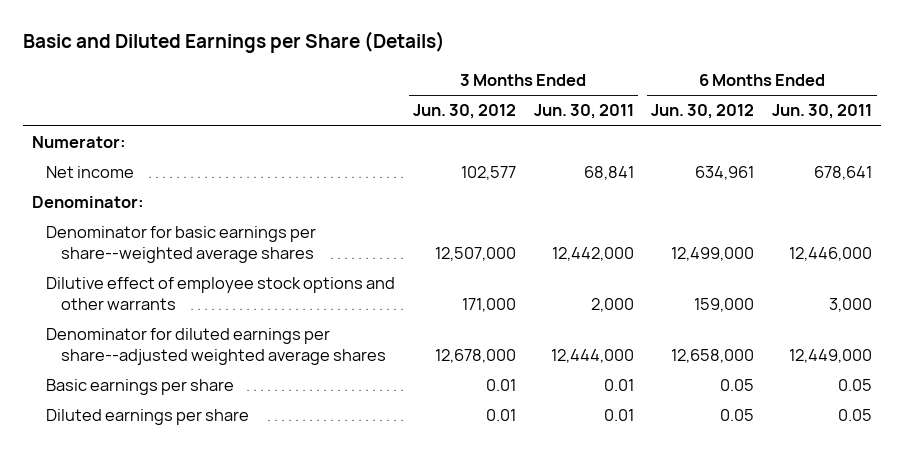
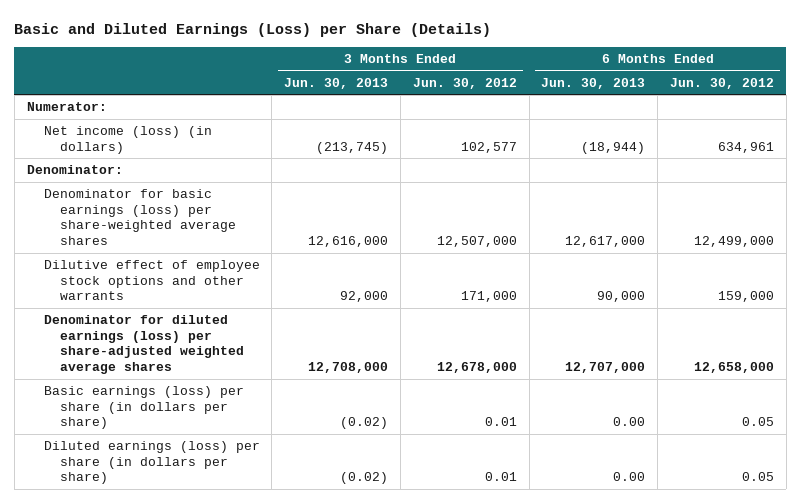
[22,31,445,54] Basic and Diluted Earnings per Share (Details) -> [14,23,492,38] Basic and Diluted Earnings (Loss) per Share (Details)
[533,104,634,120] Jun. 30, 2011 -> none
[772,104,873,120] Jun. 30, 2011 -> none
none -> [284,77,389,89] Jun. 30, 2013
none -> [541,77,646,89] Jun. 30, 2013
[46,166,135,179] Net income -> [43,126,212,154] Net income (loss) (in dollars)
[46,226,317,263] Denominator for basic earnings per share--weighted average shares -> [43,189,237,246] Denominator for basic earnings (loss) per share-weighted average shares
[46,328,386,365] Denominator for diluted earnings per share--adjusted weighted average shares -> [43,315,245,375] Denominator for diluted earnings (loss) per share-adjusted weighted average shares
[46,379,235,396] Basic earnings per share -> [43,386,244,430] Basic earnings (loss) per share (in dollars per share)
[46,409,250,426] Diluted earnings per share -> [43,441,260,485] Diluted earnings (loss) per share (in dollars per share)

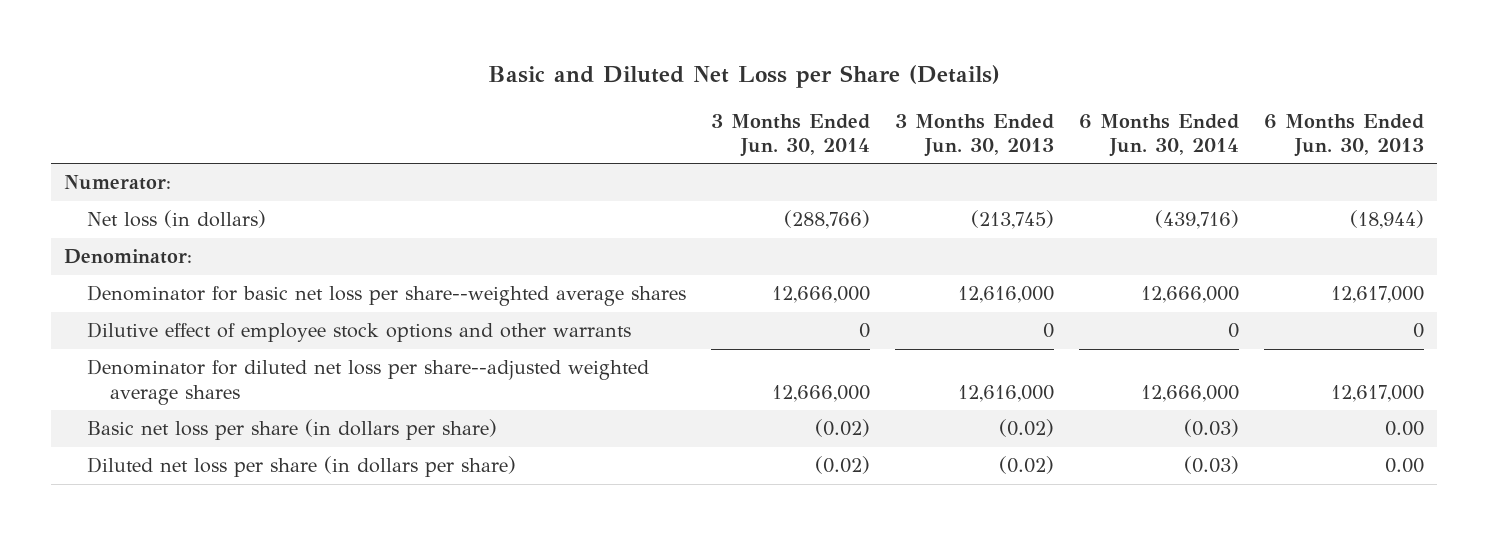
[14,23,492,38] Basic and Diluted Earnings (Loss) per Share (Details) -> [488,65,1001,89] Basic and Diluted Net Loss per Share (Details)
[412,77,517,89] Jun. 30, 2012 -> none
[670,77,775,89] Jun. 30, 2012 -> none
none -> [710,113,870,157] 3 Months Ended Jun. 30, 2014
none -> [1079,113,1240,157] 6 Months Ended Jun. 30, 2014
[43,126,212,154] Net income (loss) (in dollars) -> [86,210,266,229] Net loss (in dollars)
[43,189,237,246] Denominator for basic earnings (loss) per share-weighted average shares -> [86,285,686,307] Denominator for basic net loss per share--weighted average shares
[340,291,389,303] 92,000 -> [1043,323,1055,339] 0
[597,291,646,303] 90,000 -> [1413,323,1425,339] 0
[43,315,245,375] Denominator for diluted earnings (loss) per share-adjusted weighted average shares -> [86,359,649,405] Denominator for diluted net loss per share--adjusted weighted average shares
[308,362,389,374] 12,708,000 -> [958,384,1055,402] 12,616,000
[565,362,646,374] 12,707,000 -> [1331,384,1425,402] 12,617,000
[43,386,244,430] Basic earnings (loss) per share (in dollars per share) -> [86,419,497,441] Basic net loss per share (in dollars per share)
[43,441,260,485] Diluted earnings (loss) per share (in dollars per share) -> [86,456,516,478] Diluted net loss per share (in dollars per share)

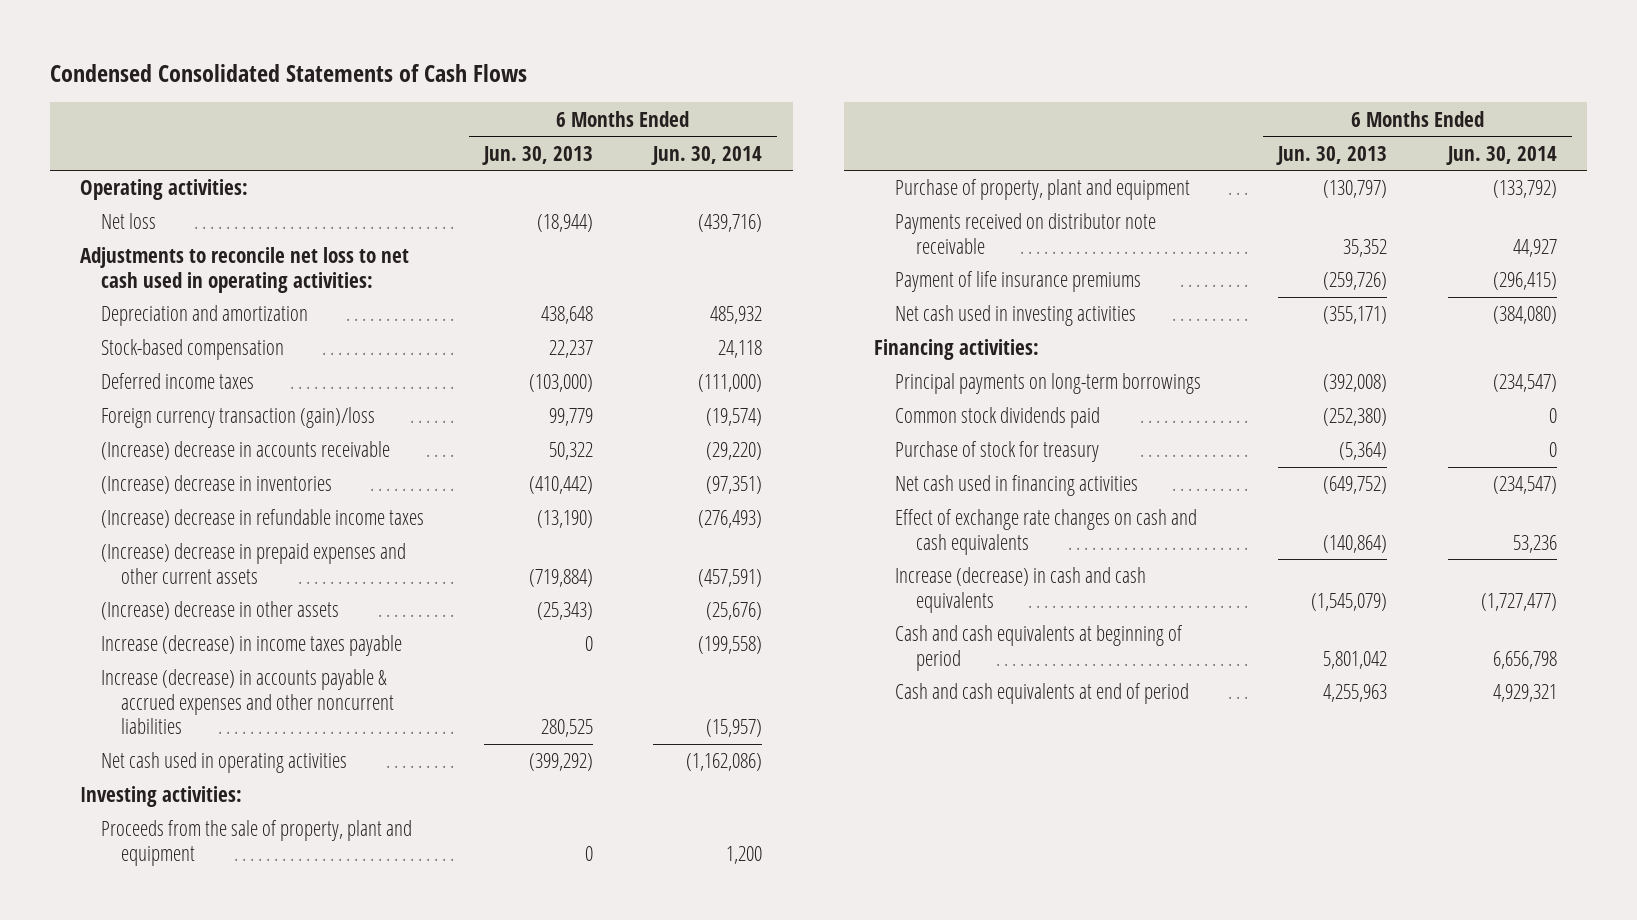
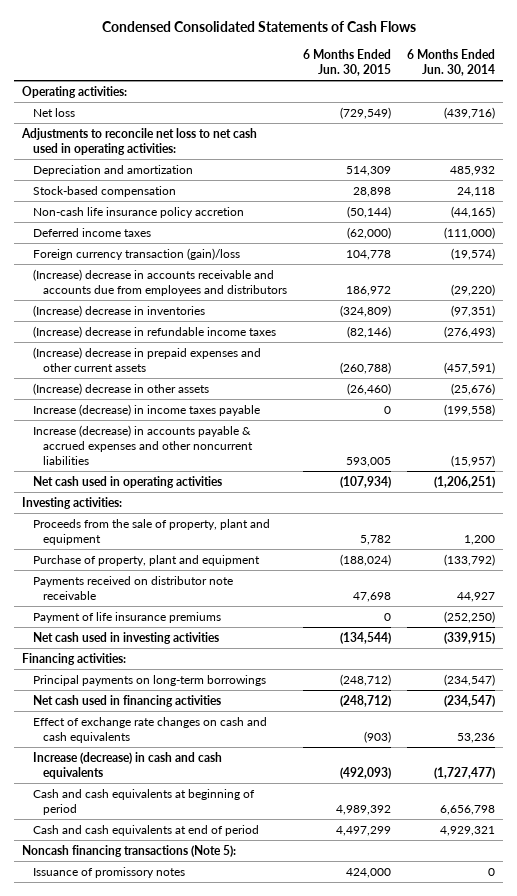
[481,145,593,165] Jun. 30, 2013 -> none
none -> [303,48,392,76] 6 Months Ended Jun. 30, 2015
none -> [32,206,244,218] Non-cash life insurance policy accretion
[100,441,390,461] (Increase) decrease in accounts receivable -> [32,268,288,296] (Increase) decrease in accounts receivable and accounts due from employees and distributors
[686,753,763,772] (1,162,086) -> [434,475,496,488] (1,206,251)
[1492,272,1557,291] (296,415) -> [444,610,496,623] (252,250)
[1492,306,1557,325] (384,080) -> [444,631,496,644] (339,915)
[894,407,1100,429] Common stock dividends paid -> none
[894,441,1099,463] Purchase of stock for treasury -> none
none -> [22,844,237,857] Noncash financing transactions (Note 5):
none -> [32,866,185,878] Issuance of promissory notes

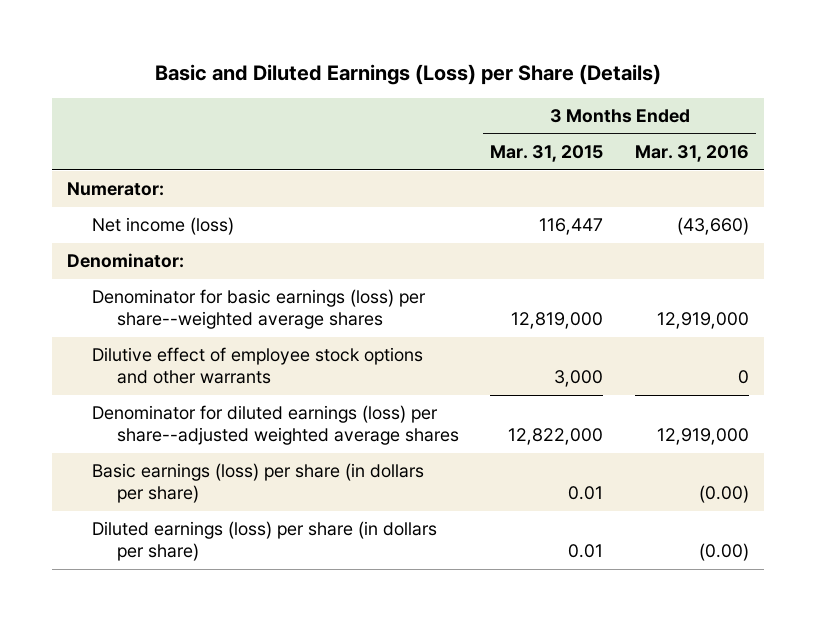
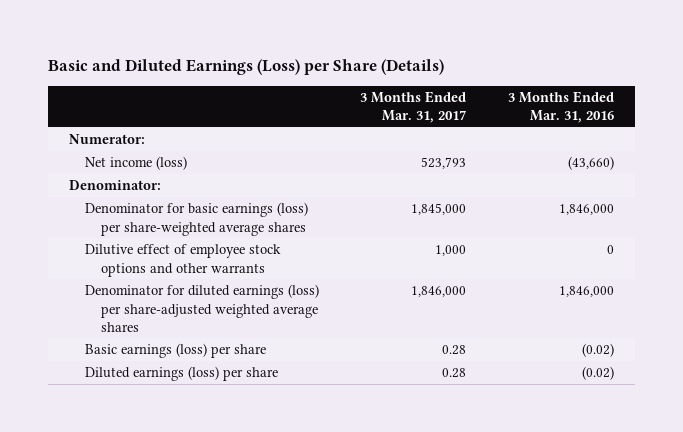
[490,145,604,163] Mar. 31, 2015 -> none
none -> [360,90,467,124] 3 Months Ended Mar. 31, 2017
[92,289,427,330] Denominator for basic earnings (loss) per share--weighted average shares -> [84,202,308,236] Denominator for basic earnings (loss) per share-weighted average shares
[656,312,749,330] 12,919,000 -> [558,204,614,216] 1,846,000
[92,405,460,446] Denominator for diluted earnings (loss) per share--adjusted weighted average shares -> [84,284,319,332] Denominator for diluted earnings (loss) per share-adjusted weighted average shares
[656,428,749,446] 12,919,000 -> [558,286,614,298] 1,846,000
[92,463,425,504] Basic earnings (loss) per share (in dollars per share) -> [84,343,266,359] Basic earnings (loss) per share
[698,485,749,504] (0.00) -> [581,343,614,358] (0.02)
[92,521,438,562] Diluted earnings (loss) per share (in dollars per share) -> [84,366,278,382] Diluted earnings (loss) per share
[698,543,749,562] (0.00) -> [581,366,614,381] (0.02)

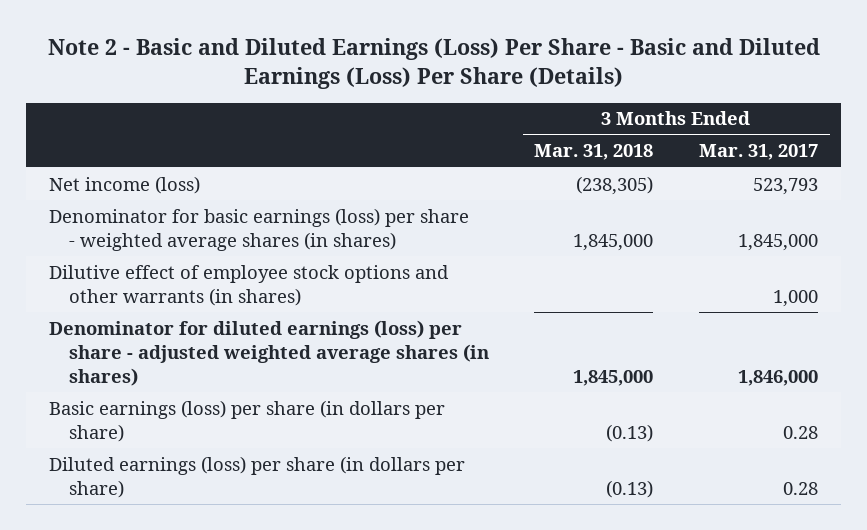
[48,59,445,76] Basic and Diluted Earnings (Loss) per Share (Details) -> [47,38,820,89] Note 2 - Basic and Diluted Earnings (Loss) Per Share - Basic and Diluted Earnings (Loss) Per Share (Details)
[507,90,614,124] 3 Months Ended Mar. 31, 2016 -> none
none -> [534,144,654,161] Mar. 31, 2018
[69,134,146,145] Numerator: -> none
[69,180,162,191] Denominator: -> none
[84,202,308,236] Denominator for basic earnings (loss) per share-weighted average shares -> [49,207,470,251] Denominator for basic earnings (loss) per share - weighted average shares (in shares)
[84,244,281,277] Dilutive effect of employee stock options and other warrants -> [49,264,450,306] Dilutive effect of employee stock options and other warrants (in shares)
[84,284,319,332] Denominator for diluted earnings (loss) per share-adjusted weighted average shares -> [49,319,489,386] Denominator for diluted earnings (loss) per share - adjusted weighted average shares (in shares)
[84,343,266,359] Basic earnings (loss) per share -> [49,399,446,442] Basic earnings (loss) per share (in dollars per share)
[84,366,278,382] Diluted earnings (loss) per share -> [49,455,466,498] Diluted earnings (loss) per share (in dollars per share)

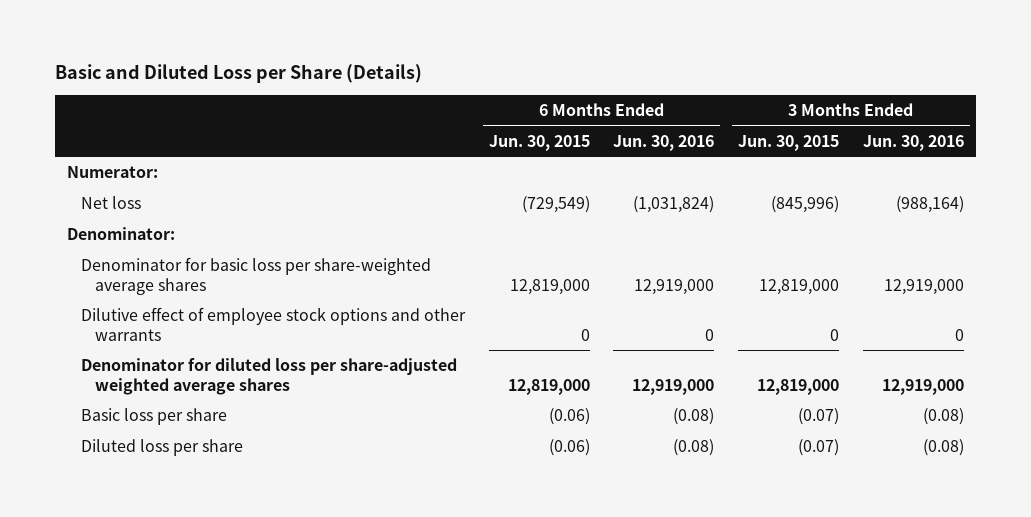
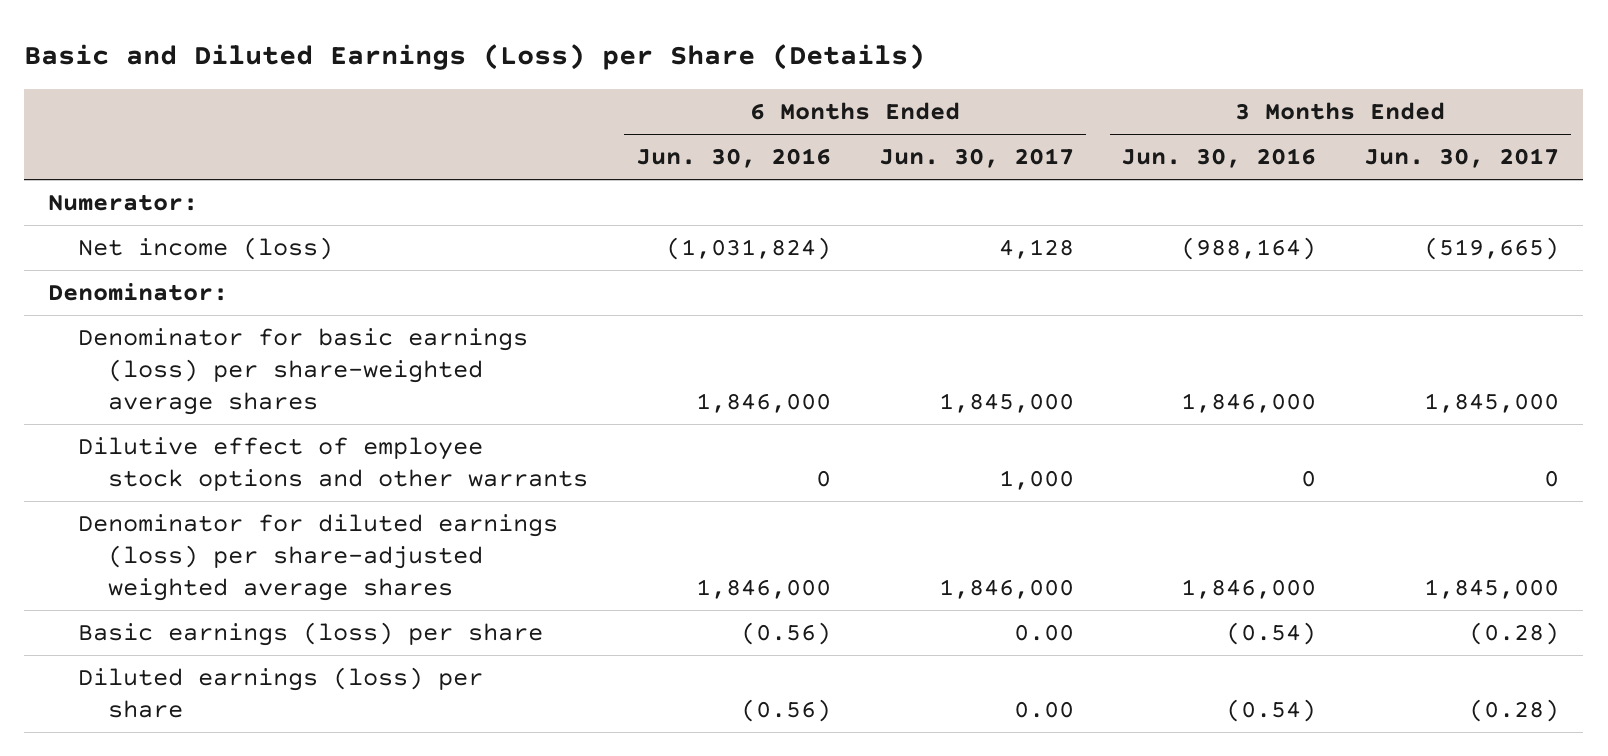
[54,64,422,84] Basic and Diluted Loss per Share (Details) -> [24,43,926,70] Basic and Diluted Earnings (Loss) per Share (Details)
[488,134,590,151] Jun. 30, 2015 -> none
[738,134,840,151] Jun. 30, 2015 -> none
none -> [878,148,1074,169] Jun. 30, 2017
none -> [1364,148,1560,169] Jun. 30, 2017
[80,196,141,210] Net loss -> [78,236,334,260] Net income (loss)
[80,257,431,295] Denominator for basic loss per share-weighted average shares -> [78,327,529,416] Denominator for basic earnings (loss) per share-weighted average shares
[634,278,715,295] 12,919,000 -> [695,393,831,414] 1,846,000
[884,278,965,295] 12,919,000 -> [1181,393,1317,414] 1,846,000
[80,358,457,395] Denominator for diluted loss per share-adjusted weighted average shares -> [78,513,559,602] Denominator for diluted earnings (loss) per share-adjusted weighted average shares
[632,378,715,395] 12,919,000 -> [695,579,831,600] 1,846,000
[882,378,965,395] 12,919,000 -> [1181,579,1317,600] 1,846,000
[80,408,227,426] Basic loss per share -> [78,621,544,646] Basic earnings (loss) per share
[673,408,715,426] (0.08) -> [740,621,831,645] (0.56)
[923,408,965,426] (0.08) -> [1226,621,1317,645] (0.54)
[80,439,243,457] Diluted loss per share -> [78,666,484,719] Diluted earnings (loss) per share
[673,439,715,457] (0.08) -> [740,699,831,723] (0.56)
[923,439,965,457] (0.08) -> [1226,699,1317,723] (0.54)

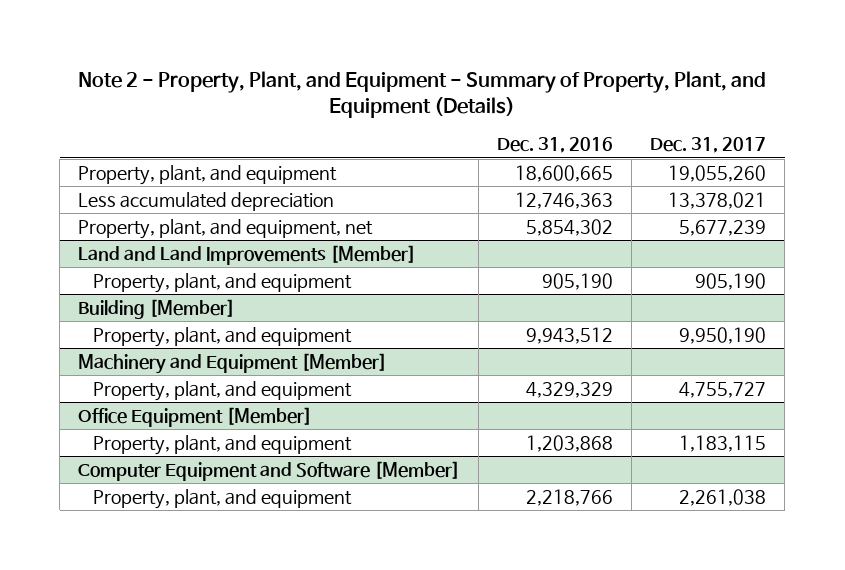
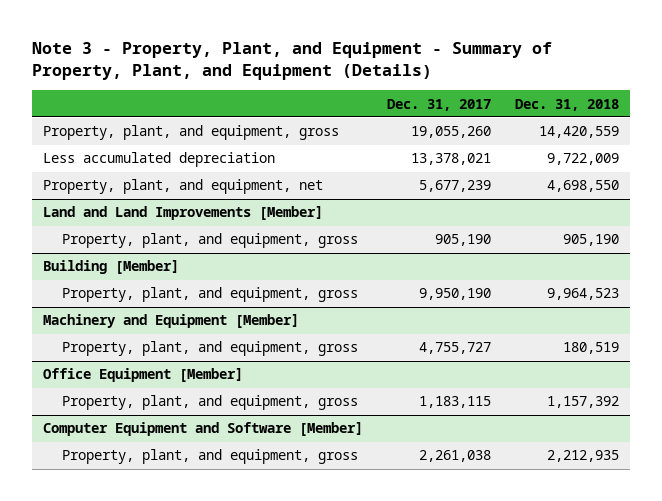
[78,70,767,119] Note 2 - Property, Plant, and Equipment - Summary of Property, Plant, and Equipment (Details) -> [31,41,552,80] Note 3 - Property, Plant, and Equipment - Summary of Property, Plant, and Equipment (Details)
[497,137,614,154] Dec. 31, 2016 -> none
none -> [514,98,619,111] Dec. 31, 2018
[78,164,338,185] Property, plant, and equipment -> [43,125,340,141] Property, plant, and equipment, gross
[92,272,352,293] Property, plant, and equipment -> [62,233,359,249] Property, plant, and equipment, gross
[92,326,352,347] Property, plant, and equipment -> [62,287,359,303] Property, plant, and equipment, gross
[92,380,352,401] Property, plant, and equipment -> [62,341,359,357] Property, plant, and equipment, gross
[92,434,352,455] Property, plant, and equipment -> [62,395,359,411] Property, plant, and equipment, gross
[92,488,352,509] Property, plant, and equipment -> [62,449,359,465] Property, plant, and equipment, gross

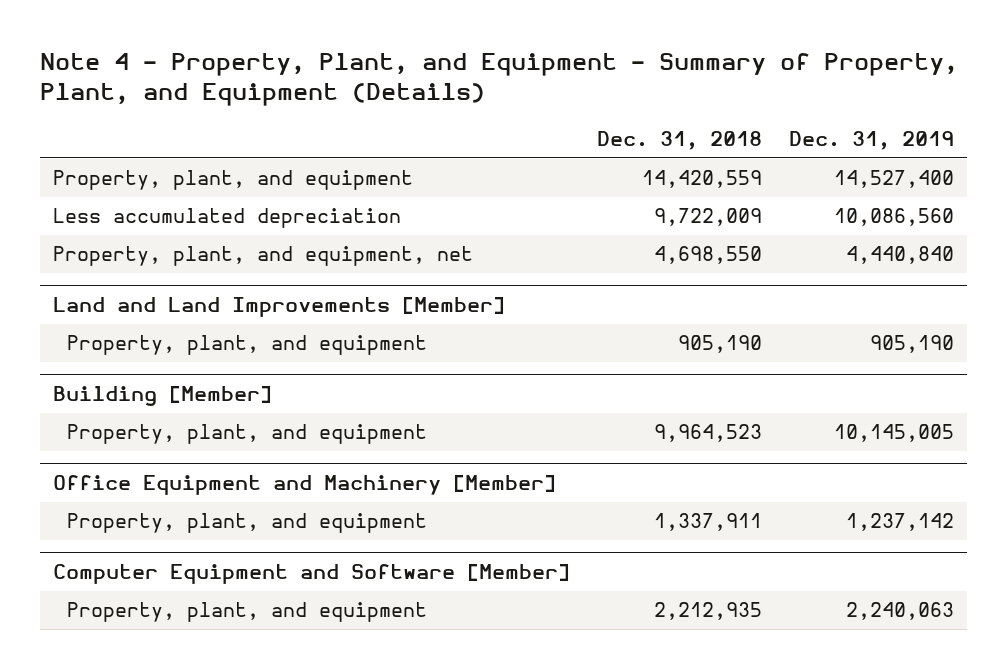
[31,41,552,80] Note 3 - Property, Plant, and Equipment - Summary of Property, Plant, and Equipment (Details) -> [39,53,958,107] Note 4 - Property, Plant, and Equipment - Summary of Property, Plant, and Equipment (Details)
[387,98,492,111] Dec. 31, 2017 -> none
none -> [788,131,954,151] Dec. 31, 2019
[43,125,340,141] Property, plant, and equipment, gross -> [53,170,414,191] Property, plant, and equipment
[62,233,359,249] Property, plant, and equipment, gross -> [67,335,428,356] Property, plant, and equipment
[43,368,244,383] Office Equipment [Member] -> none
[62,395,359,411] Property, plant, and equipment, gross -> none
[62,287,359,303] Property, plant, and equipment, gross -> [67,424,428,445] Property, plant, and equipment
[43,314,300,329] Machinery and Equipment [Member] -> [53,475,557,496] Office Equipment and Machinery [Member]
[62,341,359,357] Property, plant, and equipment, gross -> [67,513,428,534] Property, plant, and equipment
[562,342,619,355] 180,519 -> [654,513,763,532] 1,337,911
[62,449,359,465] Property, plant, and equipment, gross -> [67,602,428,623] Property, plant, and equipment

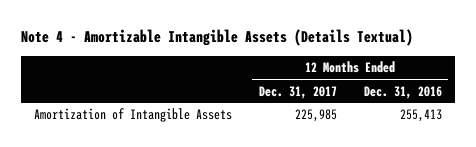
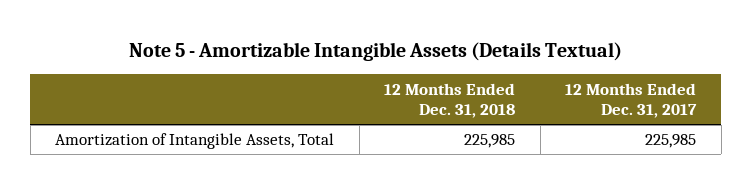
[21,29,414,47] Note 4 - Amortizable Intangible Assets (Details Textual) -> [128,42,622,62] Note 5 - Amortizable Intangible Assets (Details Textual)
[363,85,442,99] Dec. 31, 2016 -> none
none -> [384,82,516,119] 12 Months Ended Dec. 31, 2018
[34,108,233,123] Amortization of Intangible Assets -> [55,133,335,150] Amortization of Intangible Assets, Total

